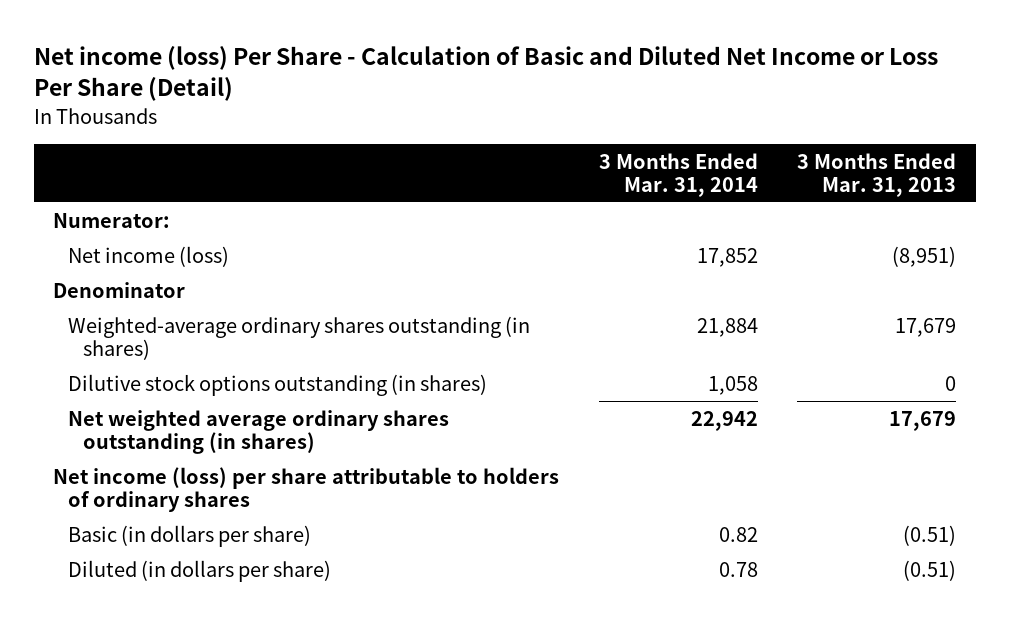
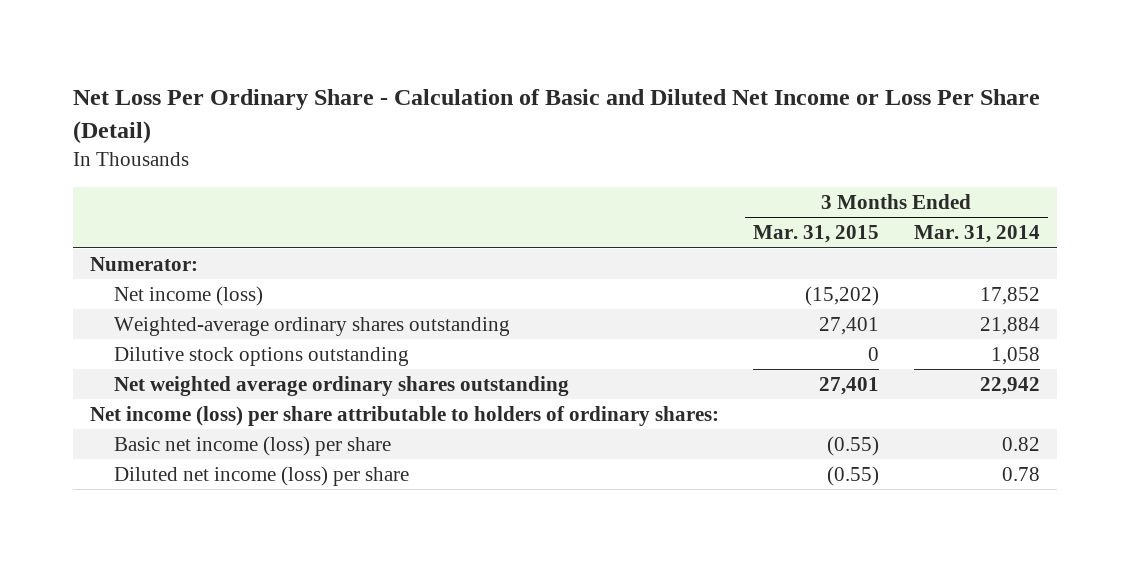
[33,46,938,102] Net income (loss) Per Share - Calculation of Basic and Diluted Net Income or Loss Per Share (Detail) -> [72,89,1040,144] Net Loss Per Ordinary Share - Calculation of Basic and Diluted Net Income or Loss Per Share (Detail)
[797,152,957,197] 3 Months Ended Mar. 31, 2013 -> none
none -> [753,225,880,244] Mar. 31, 2015
[53,281,186,298] Denominator -> none
[68,315,531,360] Weighted-average ordinary shares outstanding (in shares) -> [113,316,510,336] Weighted-average ordinary shares outstanding
[68,373,488,396] Dilutive stock options outstanding (in shares) -> [113,346,409,366] Dilutive stock options outstanding
[68,409,450,454] Net weighted average ordinary shares outstanding (in shares) -> [113,375,569,396] Net weighted average ordinary shares outstanding
[53,466,560,512] Net income (loss) per share attributable to holders of ordinary shares -> [90,405,720,426] Net income (loss) per share attributable to holders of ordinary shares:
[68,524,312,547] Basic (in dollars per share) -> [113,435,391,456] Basic net income (loss) per share
[68,559,332,582] Diluted (in dollars per share) -> [113,465,409,486] Diluted net income (loss) per share

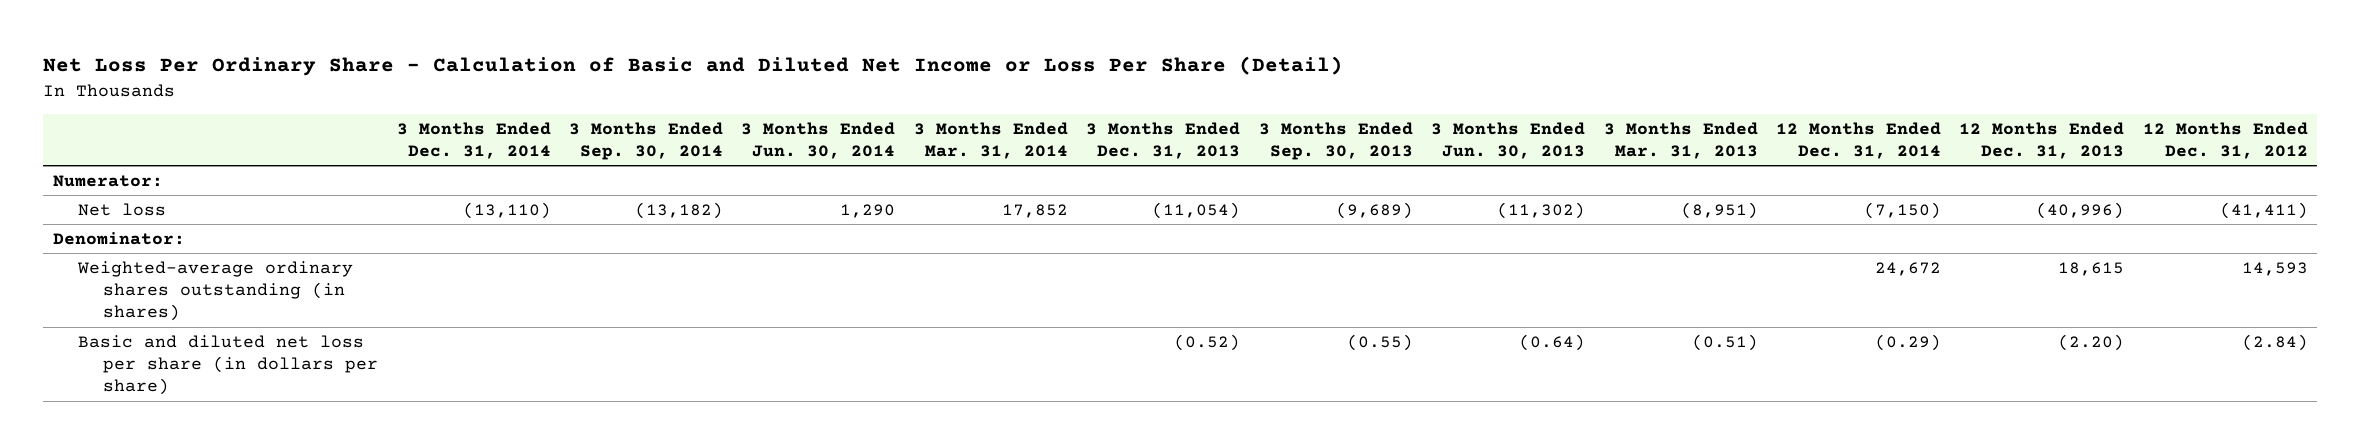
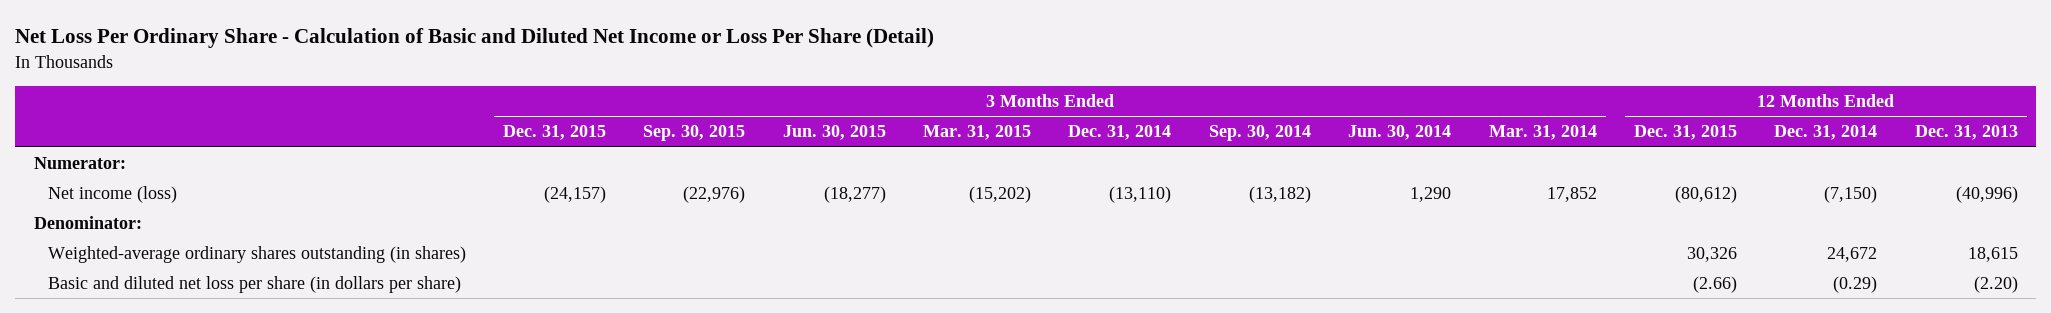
[1086,121,1241,160] 3 Months Ended Dec. 31, 2013 -> none
[1258,121,1413,161] 3 Months Ended Sep. 30, 2013 -> none
[1431,121,1586,160] 3 Months Ended Jun. 30, 2013 -> none
[1603,121,1758,160] 3 Months Ended Mar. 31, 2013 -> none
[2142,121,2308,160] 12 Months Ended Dec. 31, 2012 -> none
none -> [503,125,607,141] Dec. 31, 2015
none -> [643,125,746,142] Sep. 30, 2015
none -> [782,125,886,141] Jun. 30, 2015
none -> [923,125,1032,141] Mar. 31, 2015
none -> [1633,125,1737,141] Dec. 31, 2015
[77,202,166,216] Net loss -> [47,186,177,204] Net income (loss)

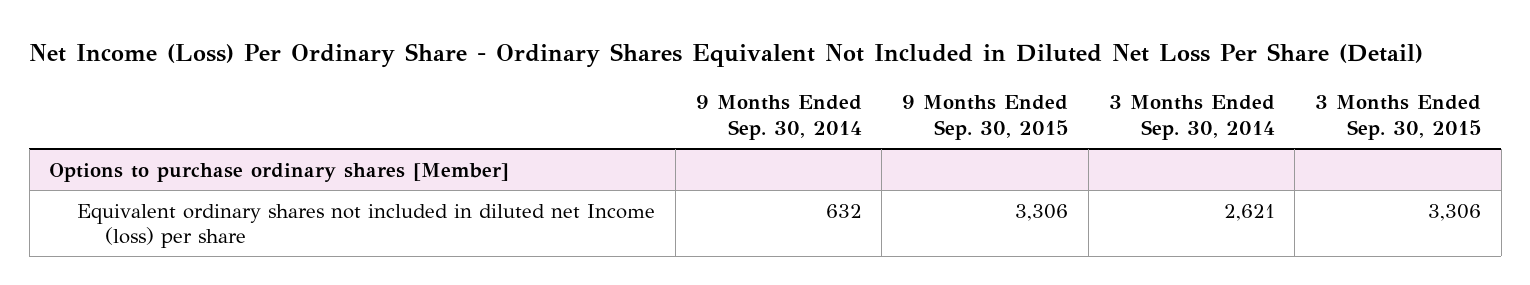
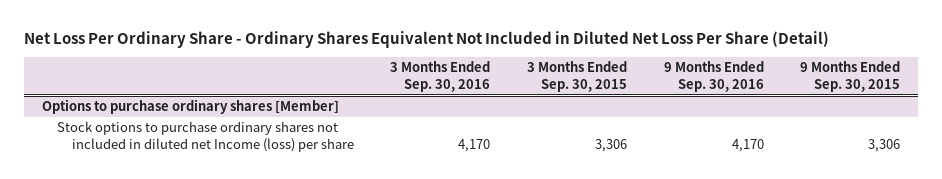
[29,43,1424,69] Net Income (Loss) Per Ordinary Share - Ordinary Shares Equivalent Not Included in Diluted Net Loss Per Share (Detail) -> [23,30,829,48] Net Loss Per Ordinary Share - Ordinary Shares Equivalent Not Included in Diluted Net Loss Per Share (Detail)
[695,95,862,140] 9 Months Ended Sep. 30, 2014 -> none
[1108,95,1275,140] 3 Months Ended Sep. 30, 2014 -> none
none -> [390,60,491,92] 3 Months Ended Sep. 30, 2016
none -> [663,60,764,92] 9 Months Ended Sep. 30, 2016
[77,203,656,249] Equivalent ordinary shares not included in diluted net Income (loss) per share -> [56,121,354,153] Stock options to purchase ordinary shares not included in diluted net Income (loss) per share

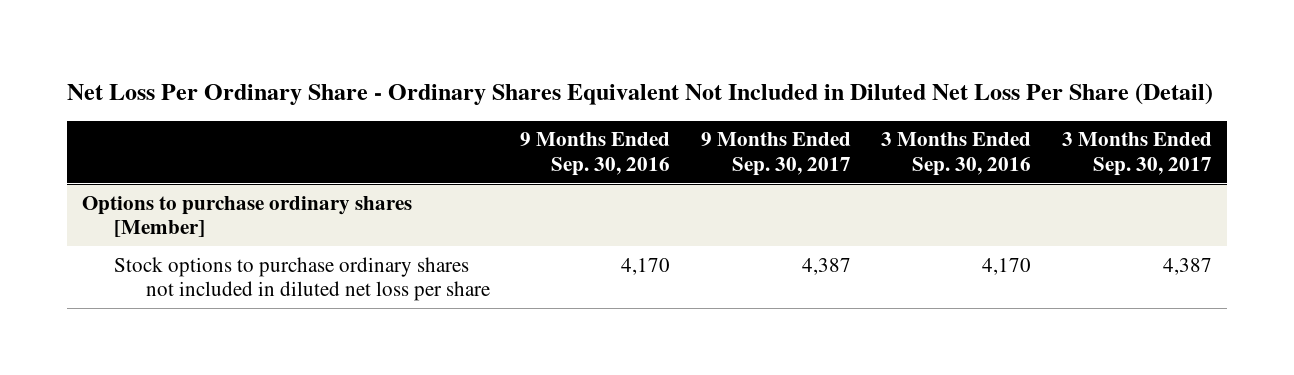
[526,60,627,92] 3 Months Ended Sep. 30, 2015 -> none
[800,60,901,92] 9 Months Ended Sep. 30, 2015 -> none
none -> [700,132,851,176] 9 Months Ended Sep. 30, 2017
none -> [1061,132,1212,176] 3 Months Ended Sep. 30, 2017
[56,121,354,153] Stock options to purchase ordinary shares not included in diluted net Income (loss) per share -> [113,256,490,302] Stock options to purchase ordinary shares not included in diluted net loss per share

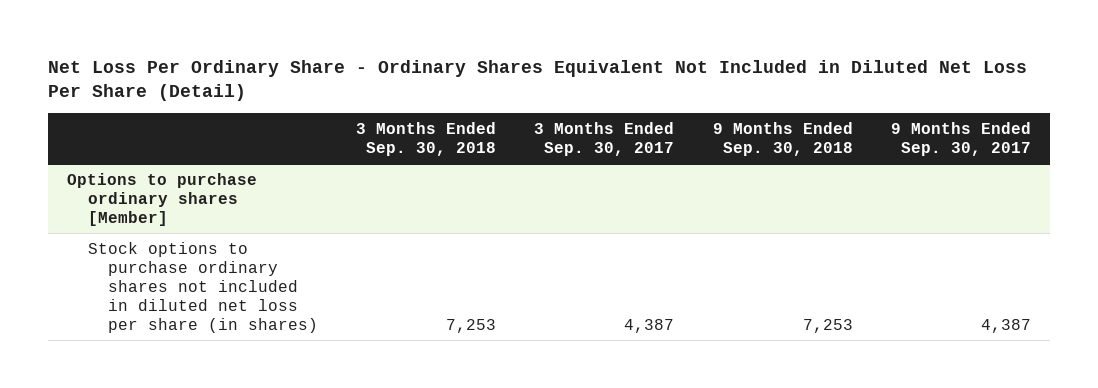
[520,132,671,176] 9 Months Ended Sep. 30, 2016 -> none
[881,132,1032,176] 3 Months Ended Sep. 30, 2016 -> none
none -> [356,121,497,156] 3 Months Ended Sep. 30, 2018
none -> [712,121,853,156] 9 Months Ended Sep. 30, 2018
[113,256,490,302] Stock options to purchase ordinary shares not included in diluted net loss per share -> [87,241,318,333] Stock options to purchase ordinary shares not included in diluted net loss per share (in shares)

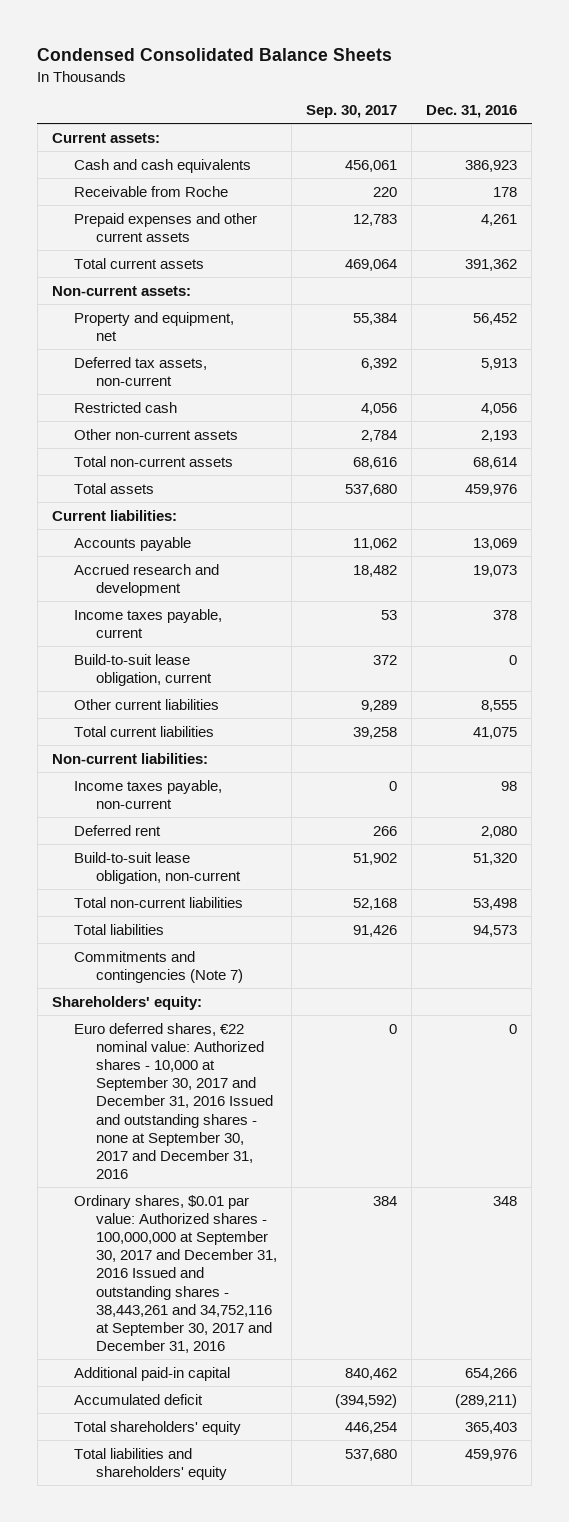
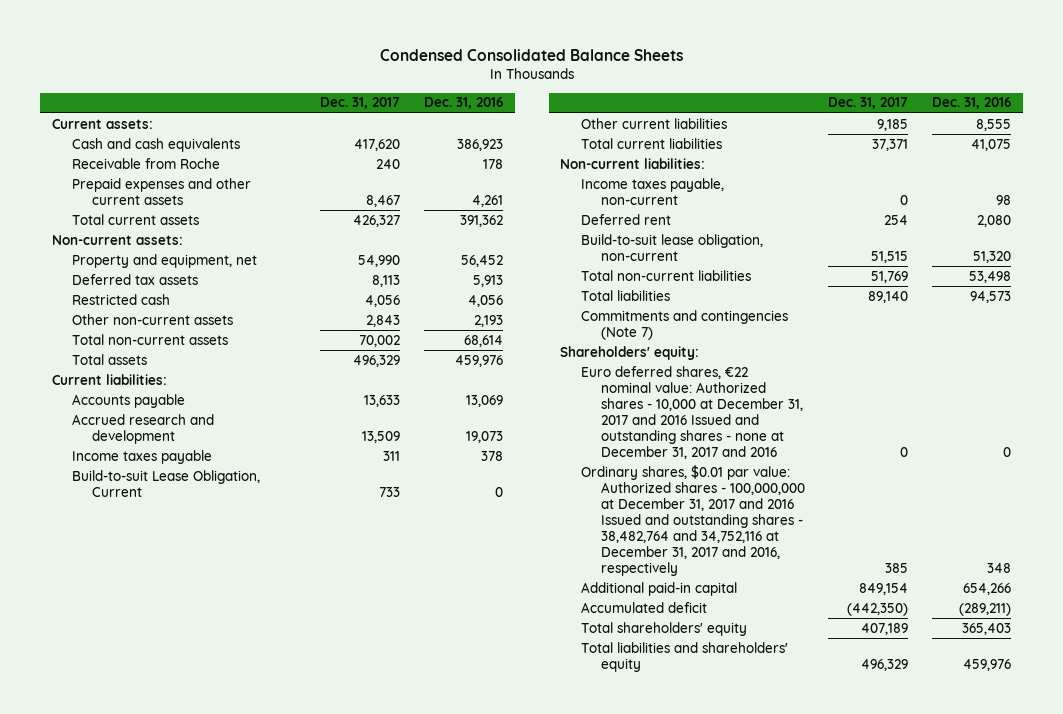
[306,105,398,119] Sep. 30, 2017 -> none
none -> [320,97,401,110] Dec. 31, 2017
[74,356,208,386] Deferred tax assets, non-current -> [72,273,199,285] Deferred tax assets
[74,608,223,638] Income taxes payable, current -> [72,449,213,464] Income taxes payable
[74,653,213,686] Build-to-suit lease obligation, current -> [72,469,261,497] Build-to-suit Lease Obligation, Current
[74,1022,274,1180] Euro deferred shares, €22 nominal value: Authorized shares - 10,000 at September 30, 2017 and December 31, 2016 Issued and outstanding shares - none at September 30, 2017 and December 31, 2016 -> [580,365,803,459] Euro deferred shares, €22 nominal value: Authorized shares - 10,000 at December 31, 2017 and 2016 Issued and outstanding shares - none at December 31, 2017 and 2016
[74,1194,278,1354] Ordinary shares, $0.01 par value: Authorized shares - 100,000,000 at September 30, 2017 and December 31, 2016 Issued and outstanding shares - 38,443,261 and 34,752,116 at September 30, 2017 and December 31, 2016 -> [580,464,805,576] Ordinary shares, $0.01 par value: Authorized shares - 100,000,000 at December 31, 2017 and 2016 Issued and outstanding shares - 38,482,764 and 34,752,116 at December 31, 2017 and 2016, respectively

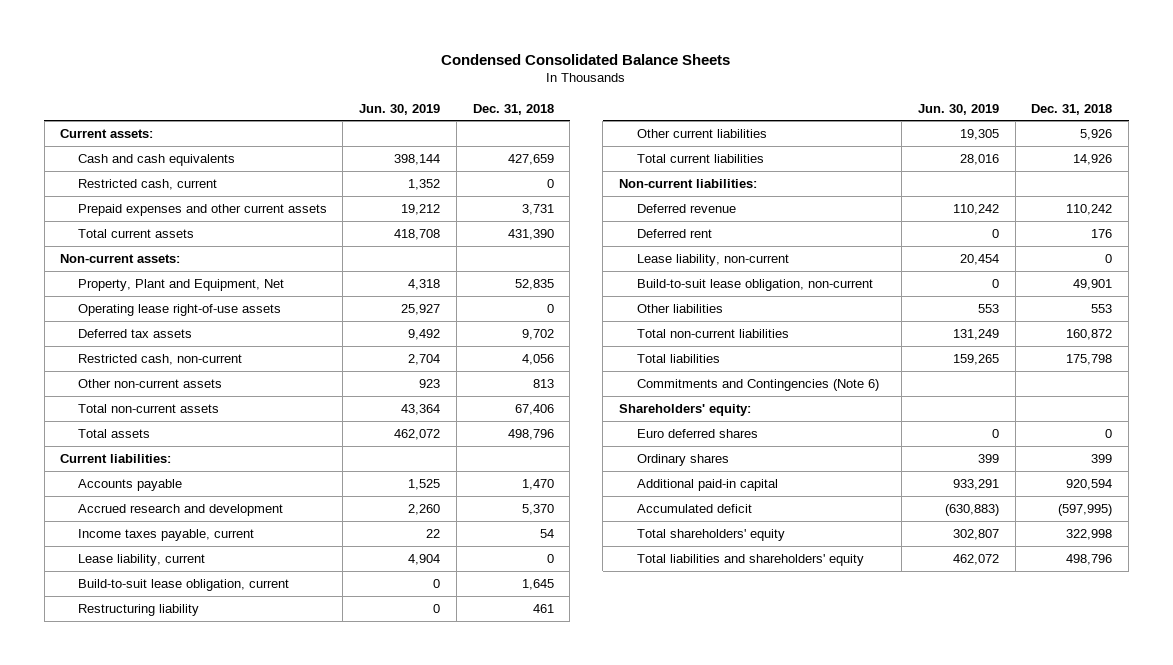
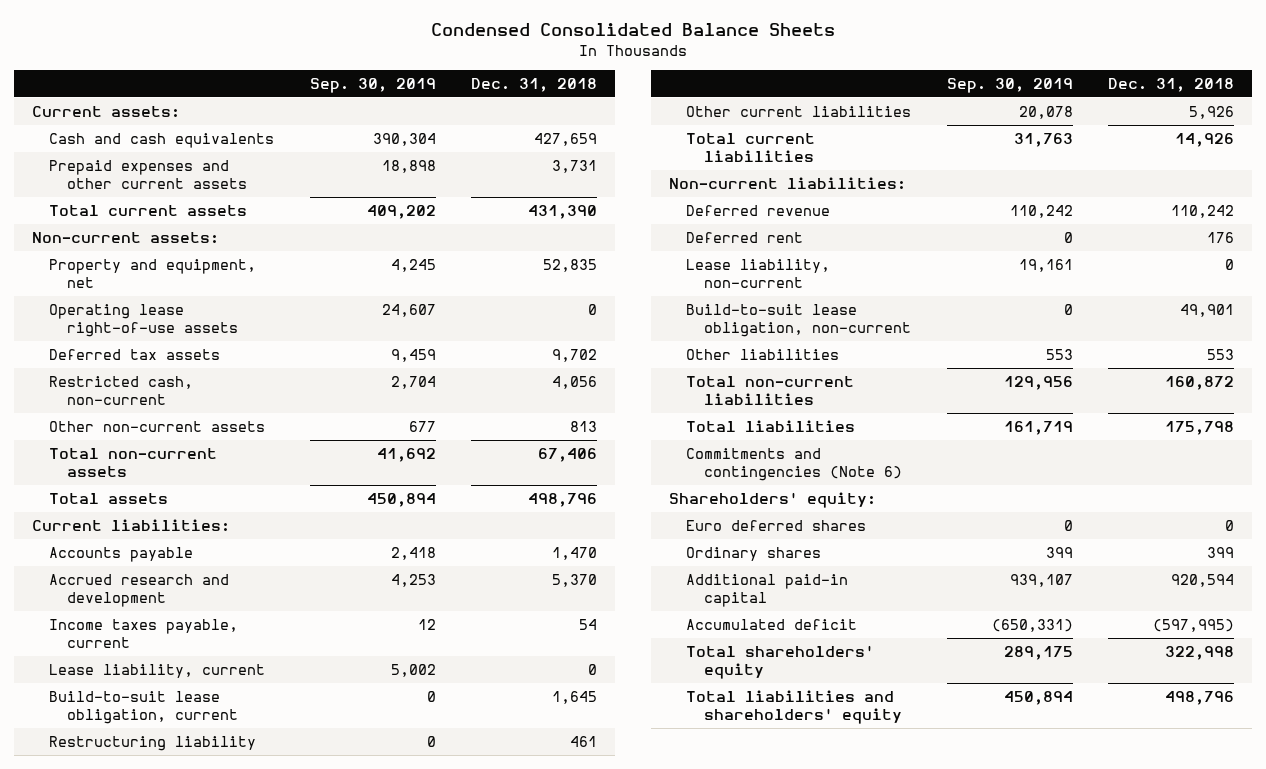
[359,103,441,115] Jun. 30, 2019 -> none
none -> [309,78,436,94] Sep. 30, 2019
[77,179,217,191] Restricted cash, current -> none
[77,279,284,292] Property, Plant and Equipment, Net -> [49,258,257,288] Property and equipment, net
[636,379,879,392] Commitments and Contingencies (Note 6) -> [686,447,902,481] Commitments and contingencies (Note 6)

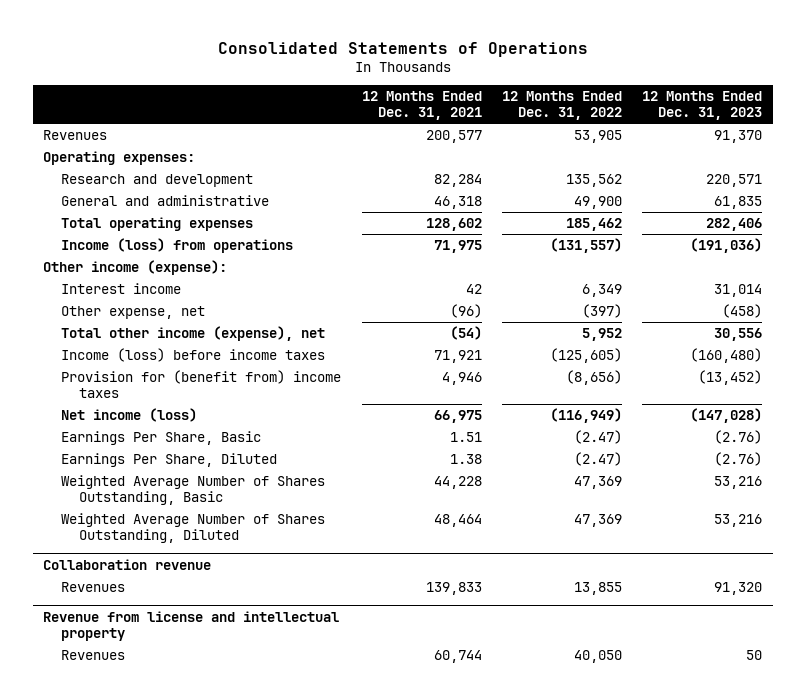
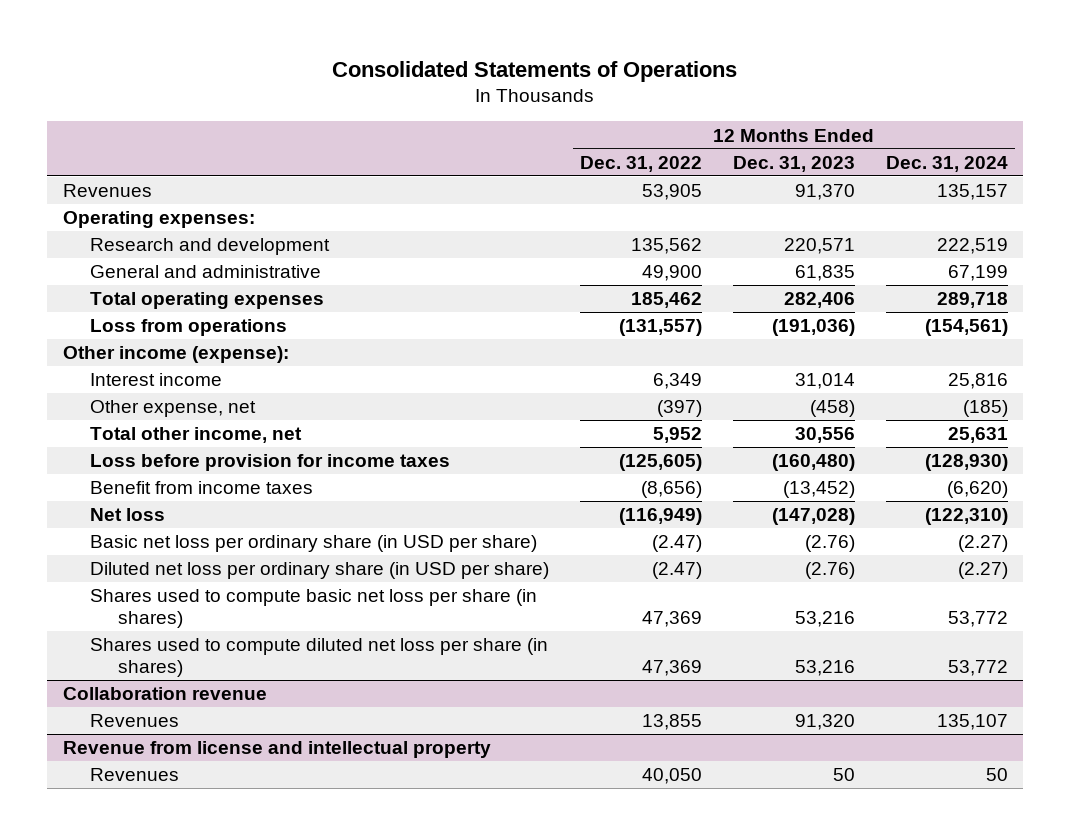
[361,91,482,121] 12 Months Ended Dec. 31, 2021 -> none
none -> [885,155,1008,172] Dec. 31, 2024
[61,237,294,253] Income (loss) from operations -> [90,319,288,337] Loss from operations
[61,325,326,341] Total other income (expense), net -> [90,427,303,444] Total other income, net
[61,347,326,362] Income (loss) before income taxes -> [90,454,451,472] Loss before provision for income taxes
[61,369,342,398] Provision for (benefit from) income taxes -> [90,481,314,495] Benefit from income taxes
[61,407,198,422] Net income (loss) -> [90,508,166,522] Net loss
[61,430,262,445] Earnings Per Share, Basic -> [90,535,538,553] Basic net loss per ordinary share (in USD per share)
[61,452,278,467] Earnings Per Share, Diluted -> [90,562,550,580] Diluted net loss per ordinary share (in USD per share)
[61,474,326,505] Weighted Average Number of Shares Outstanding, Basic -> [90,589,538,629] Shares used to compute basic net loss per share (in shares)
[61,512,326,543] Weighted Average Number of Shares Outstanding, Diluted -> [90,638,549,678] Shares used to compute diluted net loss per share (in shares)

